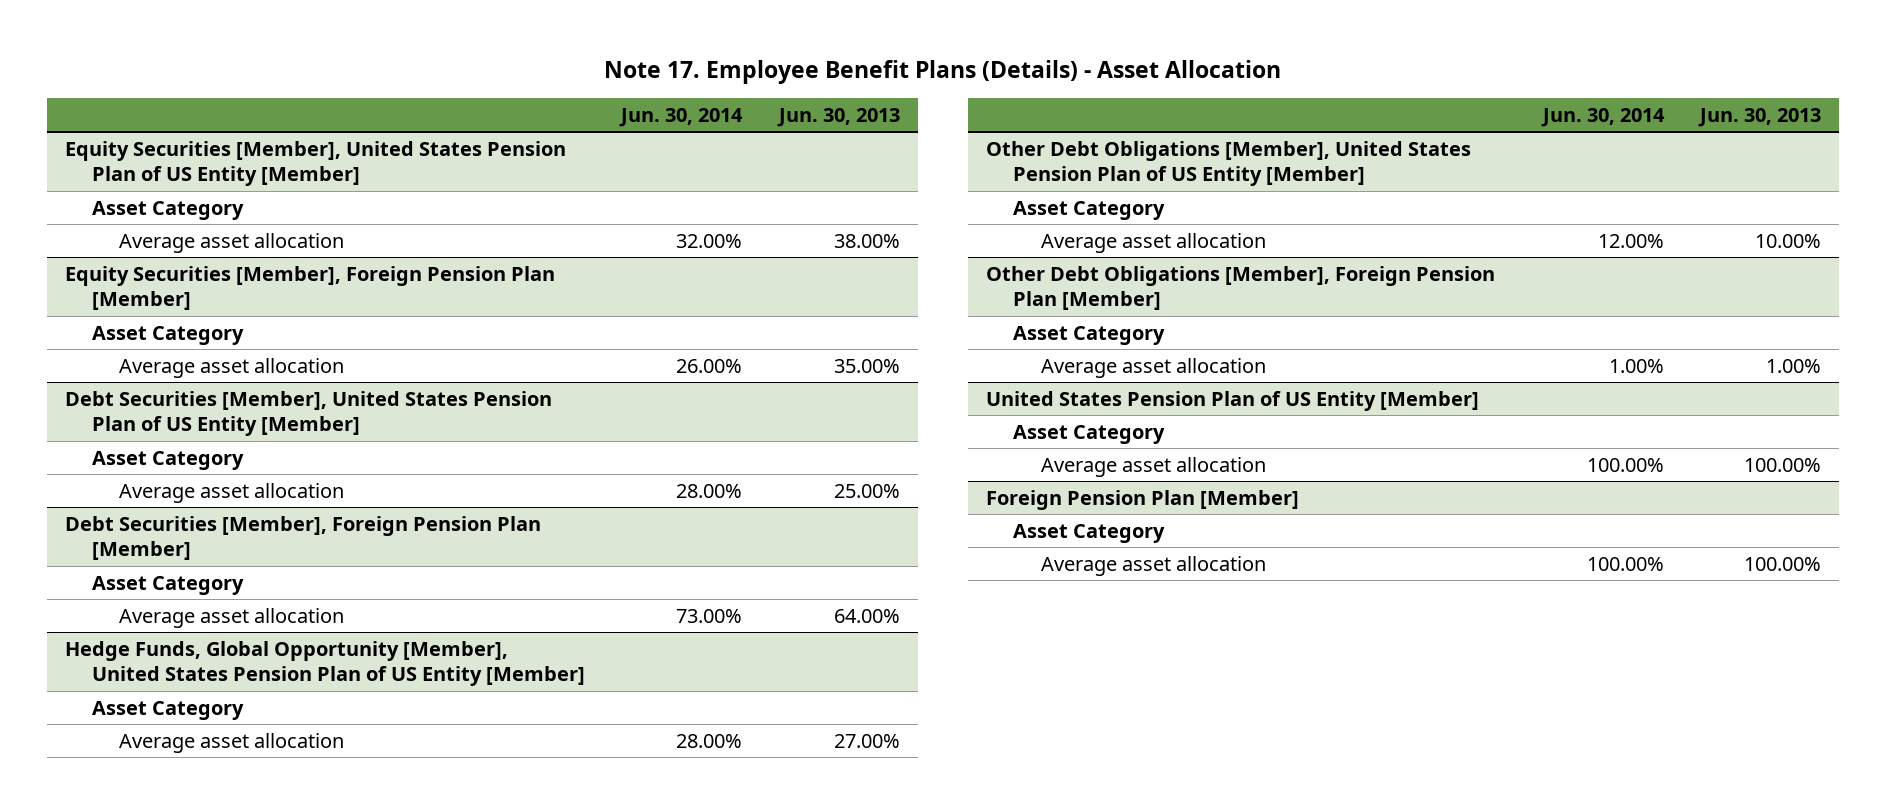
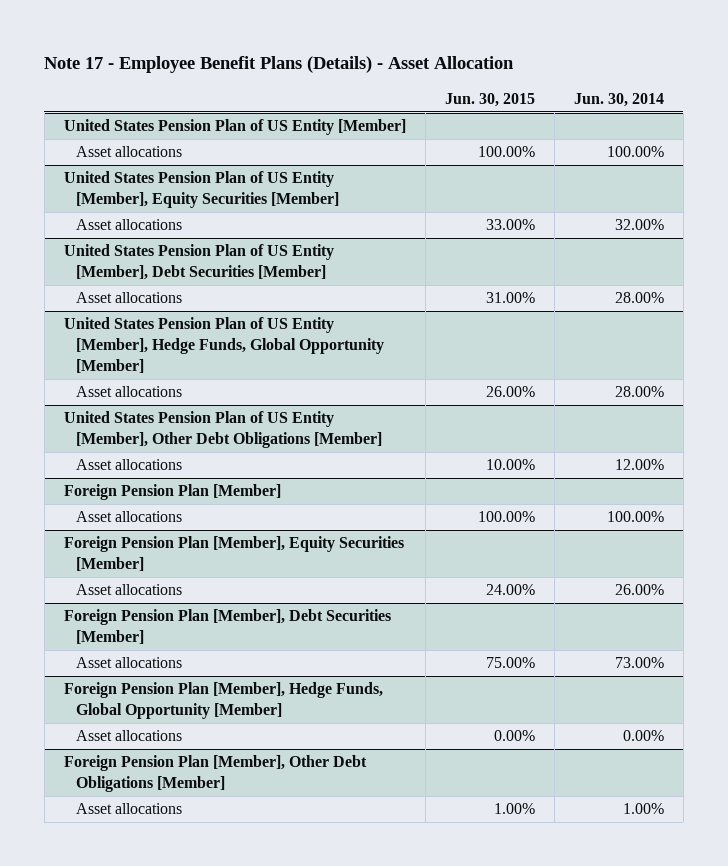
[603,60,1281,85] Note 17. Employee Benefit Plans (Details) - Asset Allocation -> [44,56,515,74] Note 17 - Employee Benefit Plans (Details) - Asset Allocation
[776,108,900,128] Jun. 30, 2013 -> none
none -> [444,92,535,107] Jun. 30, 2015
[64,140,566,187] Equity Securities [Member], United States Pension Plan of US Entity [Member] -> none
[92,200,245,220] Asset Category -> none
[119,232,345,253] Average asset allocation -> none
[64,265,555,311] Equity Securities [Member], Foreign Pension Plan [Member] -> none
[92,325,245,345] Asset Category -> none
[119,357,345,378] Average asset allocation -> none
[64,390,552,437] Debt Securities [Member], United States Pension Plan of US Entity [Member] -> none
[92,450,245,470] Asset Category -> none
[119,482,345,503] Average asset allocation -> none
[64,515,541,561] Debt Securities [Member], Foreign Pension Plan [Member] -> none
[92,575,245,595] Asset Category -> none
[119,607,345,628] Average asset allocation -> none
[64,640,586,687] Hedge Funds, Global Opportunity [Member], United States Pension Plan of US Entity [Member] -> none
[92,700,245,720] Asset Category -> none
[119,732,345,753] Average asset allocation -> none
[986,140,1472,187] Other Debt Obligations [Member], United States Pension Plan of US Entity [Member] -> none
[1013,200,1166,220] Asset Category -> none
[1040,232,1266,253] Average asset allocation -> none
[986,265,1496,311] Other Debt Obligations [Member], Foreign Pension Plan [Member] -> none
[1013,325,1166,345] Asset Category -> none
[1040,357,1266,378] Average asset allocation -> none
[1013,424,1166,444] Asset Category -> none
[1040,456,1266,477] Average asset allocation -> [76,146,183,158] Asset allocations
none -> [63,171,340,209] United States Pension Plan of US Entity [Member], Equity Securities [Member]
none -> [76,219,183,231] Asset allocations
none -> [63,244,334,281] United States Pension Plan of US Entity [Member], Debt Securities [Member]
none -> [76,292,183,304] Asset allocations
none -> [63,317,385,374] United States Pension Plan of US Entity [Member], Hedge Funds, Global Opportunity [Member]
none -> [76,386,183,398] Asset allocations
none -> [63,411,383,449] United States Pension Plan of US Entity [Member], Other Debt Obligations [Member]
none -> [76,459,183,471] Asset allocations
[1013,523,1166,543] Asset Category -> none
[1040,555,1266,576] Average asset allocation -> [76,511,183,523] Asset allocations
none -> [63,536,404,572] Foreign Pension Plan [Member], Equity Securities [Member]
none -> [76,584,183,596] Asset allocations
none -> [63,609,391,645] Foreign Pension Plan [Member], Debt Securities [Member]
none -> [76,657,183,669] Asset allocations
none -> [63,682,383,720] Foreign Pension Plan [Member], Hedge Funds, Global Opportunity [Member]
none -> [76,730,183,742] Asset allocations
none -> [63,755,367,793] Foreign Pension Plan [Member], Other Debt Obligations [Member]
none -> [76,803,183,815] Asset allocations

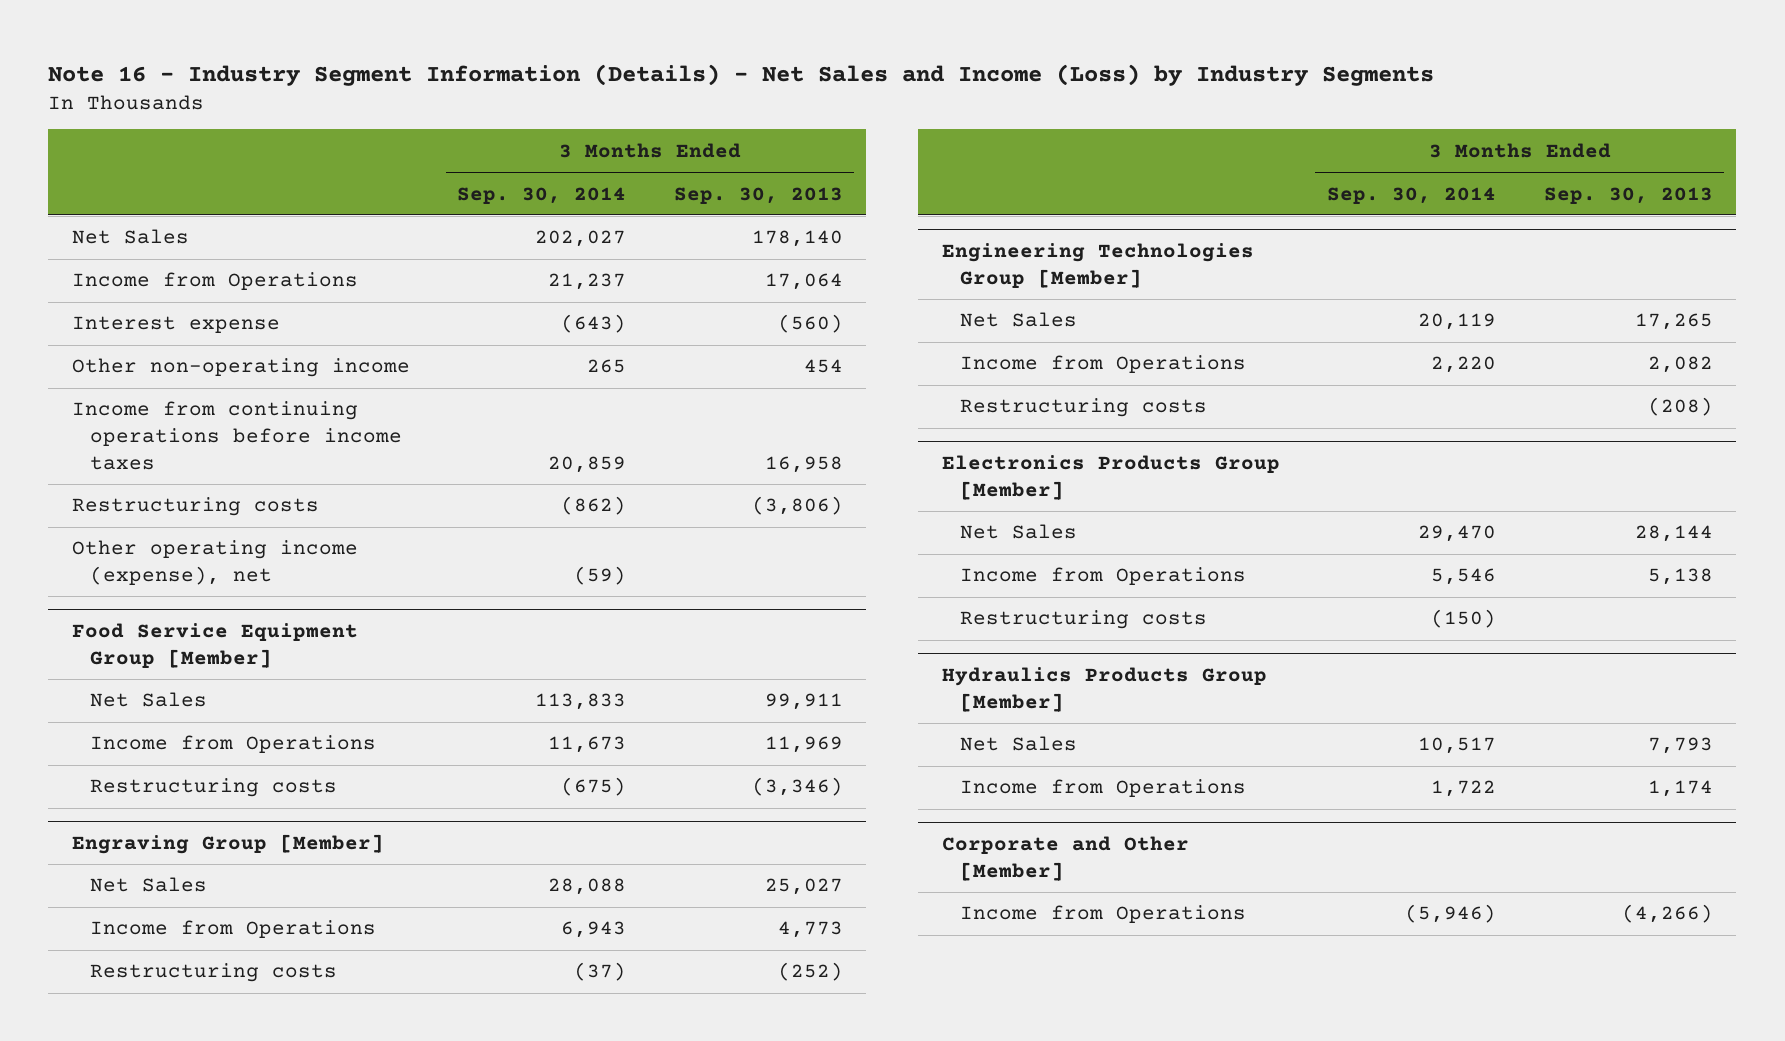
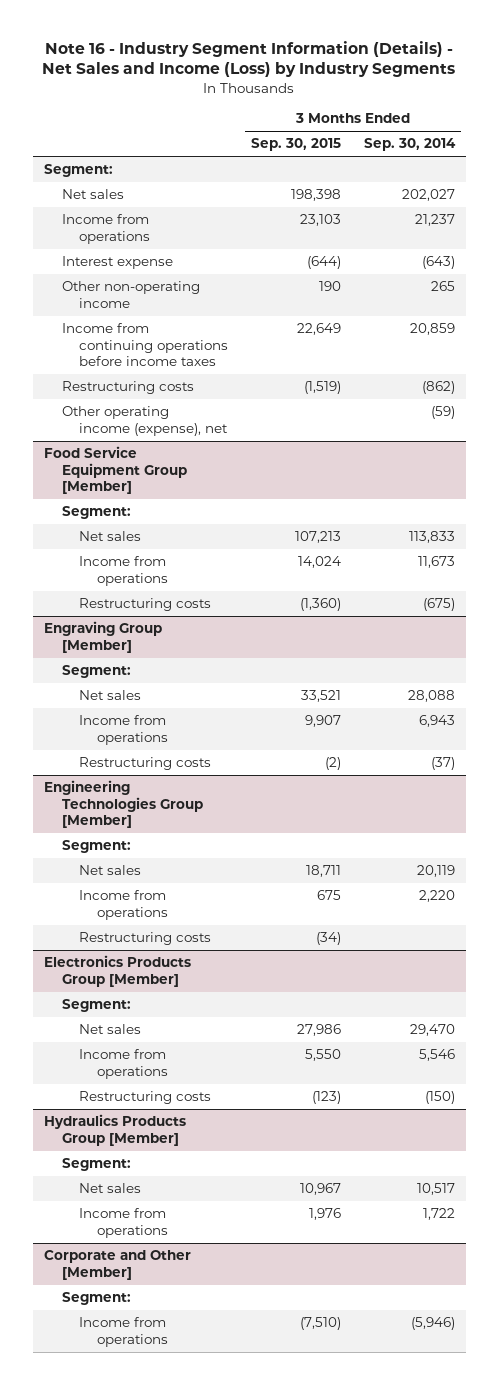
[673,186,843,204] Sep. 30, 2013 -> none
none -> [251,138,342,152] Sep. 30, 2015
none -> [44,164,114,178] Segment:
[72,229,190,245] Net Sales -> [61,189,124,200] Net sales
[72,272,359,291] Income from Operations -> [61,214,151,244] Income from operations
none -> [61,506,131,520] Segment:
[90,692,208,708] Net Sales -> [79,531,142,542] Net sales
[90,735,377,754] Income from Operations -> [79,556,169,586] Income from operations
none -> [61,665,131,679] Segment:
[90,877,208,893] Net Sales -> [79,690,142,701] Net sales
[90,920,377,939] Income from Operations -> [79,715,169,745] Income from operations
none -> [61,840,131,854] Segment:
[959,312,1077,328] Net Sales -> [79,865,142,876] Net sales
[959,355,1246,374] Income from Operations -> [79,890,169,920] Income from operations
none -> [61,999,131,1013] Segment:
[959,524,1077,540] Net Sales -> [79,1024,142,1035] Net sales
[959,567,1246,586] Income from Operations -> [79,1049,169,1079] Income from operations
none -> [61,1158,131,1172] Segment:
[959,736,1077,752] Net Sales -> [79,1183,142,1194] Net sales
[959,779,1246,798] Income from Operations -> [79,1208,169,1238] Income from operations
none -> [61,1292,131,1306] Segment:
[959,905,1246,924] Income from Operations -> [79,1317,169,1347] Income from operations

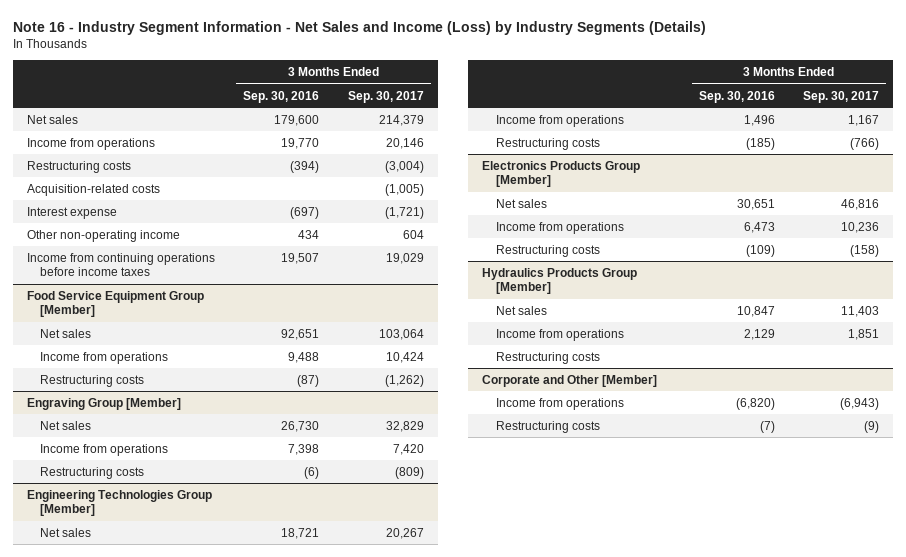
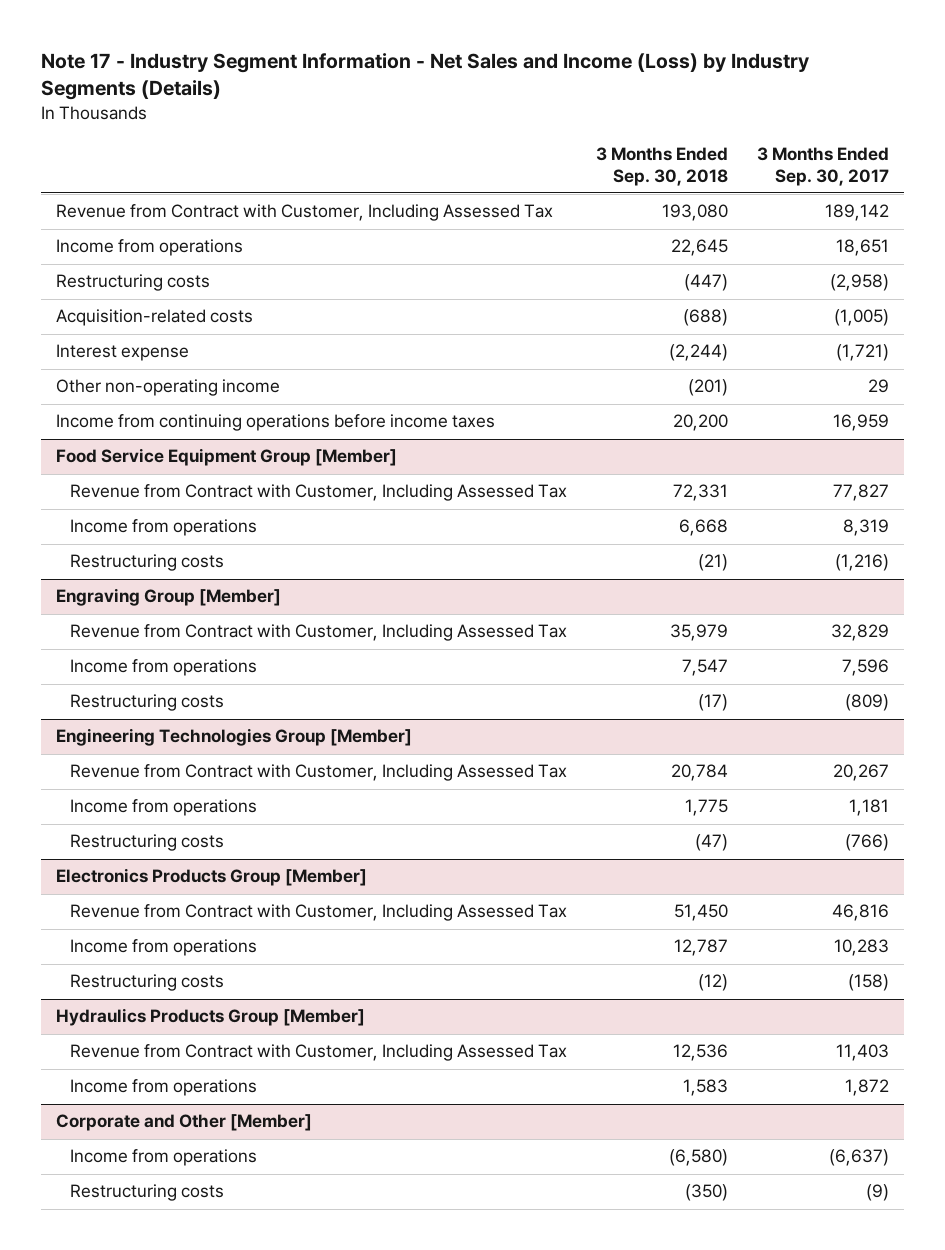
[12,20,706,35] Note 16 - Industry Segment Information - Net Sales and Income (Loss) by Industry Segments (Details) -> [41,53,810,101] Note 17 - Industry Segment Information - Net Sales and Income (Loss) by Industry Segments (Details)
[243,90,320,103] Sep. 30, 2016 -> none
none -> [595,146,728,186] 3 Months Ended Sep. 30, 2018
[27,114,79,124] Net sales -> none
none -> [55,204,553,222] Revenue from Contract with Customer, Including Assessed Tax
[385,137,424,149] 20,146 -> [836,239,890,257] 18,651
[384,160,424,173] (3,004) -> [830,274,890,292] (2,958)
[402,229,424,239] 604 -> [868,379,890,394] 29
[385,252,424,264] 19,029 -> [833,414,890,432] 16,959
[40,328,92,338] Net sales -> none
none -> [69,484,567,502] Revenue from Contract with Customer, Including Assessed Tax
[385,351,424,363] 10,424 -> [843,519,890,537] 8,319
[384,374,424,387] (1,262) -> [835,554,890,572] (1,216)
[40,420,92,430] Net sales -> [69,624,567,642] Revenue from Contract with Customer, Including Assessed Tax
[392,443,424,455] 7,420 -> [842,659,890,677] 7,596
[40,527,92,537] Net sales -> [69,764,567,782] Revenue from Contract with Customer, Including Assessed Tax
[847,114,879,126] 1,167 -> [849,799,890,817] 1,181
[495,198,547,208] Net sales -> [69,904,567,922] Revenue from Contract with Customer, Including Assessed Tax
[840,221,879,233] 10,236 -> [834,939,890,957] 10,283
[495,351,600,364] Restructuring costs -> none
[495,305,547,315] Net sales -> [69,1044,567,1062] Revenue from Contract with Customer, Including Assessed Tax
[847,328,879,340] 1,851 -> [845,1079,890,1097] 1,872
[839,397,879,410] (6,943) -> [829,1149,890,1167] (6,637)

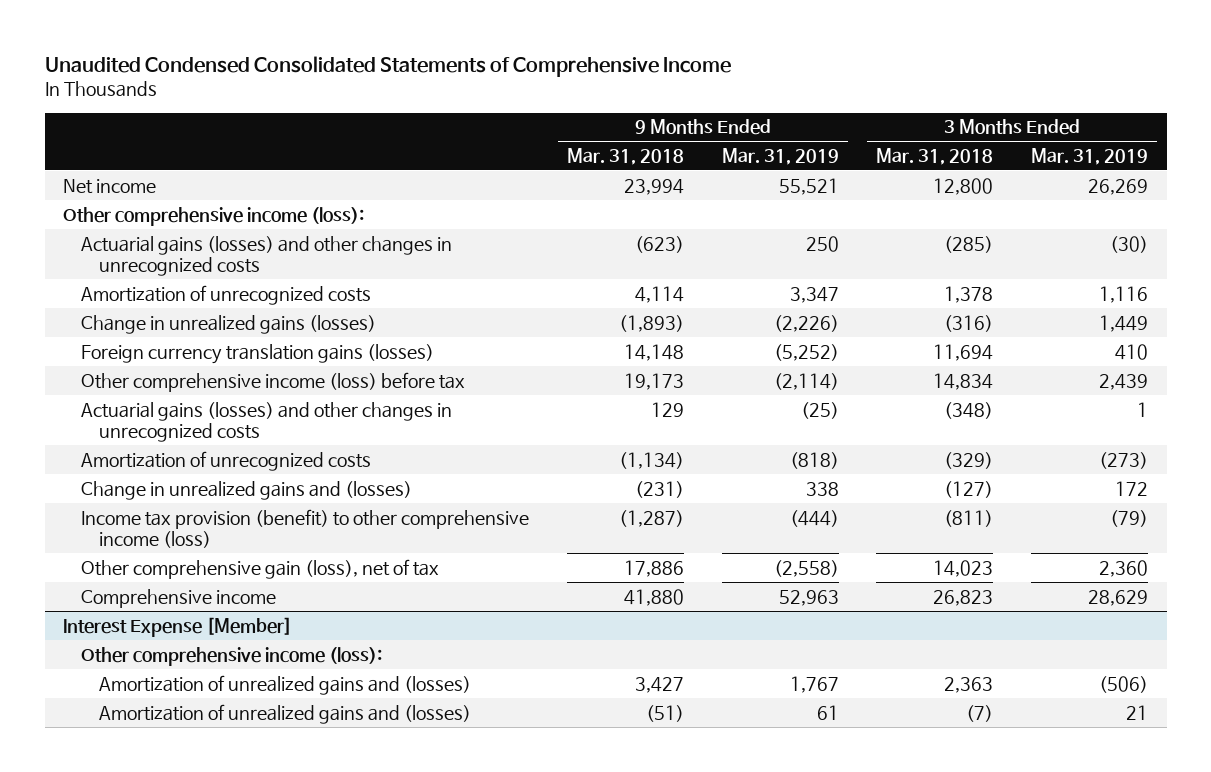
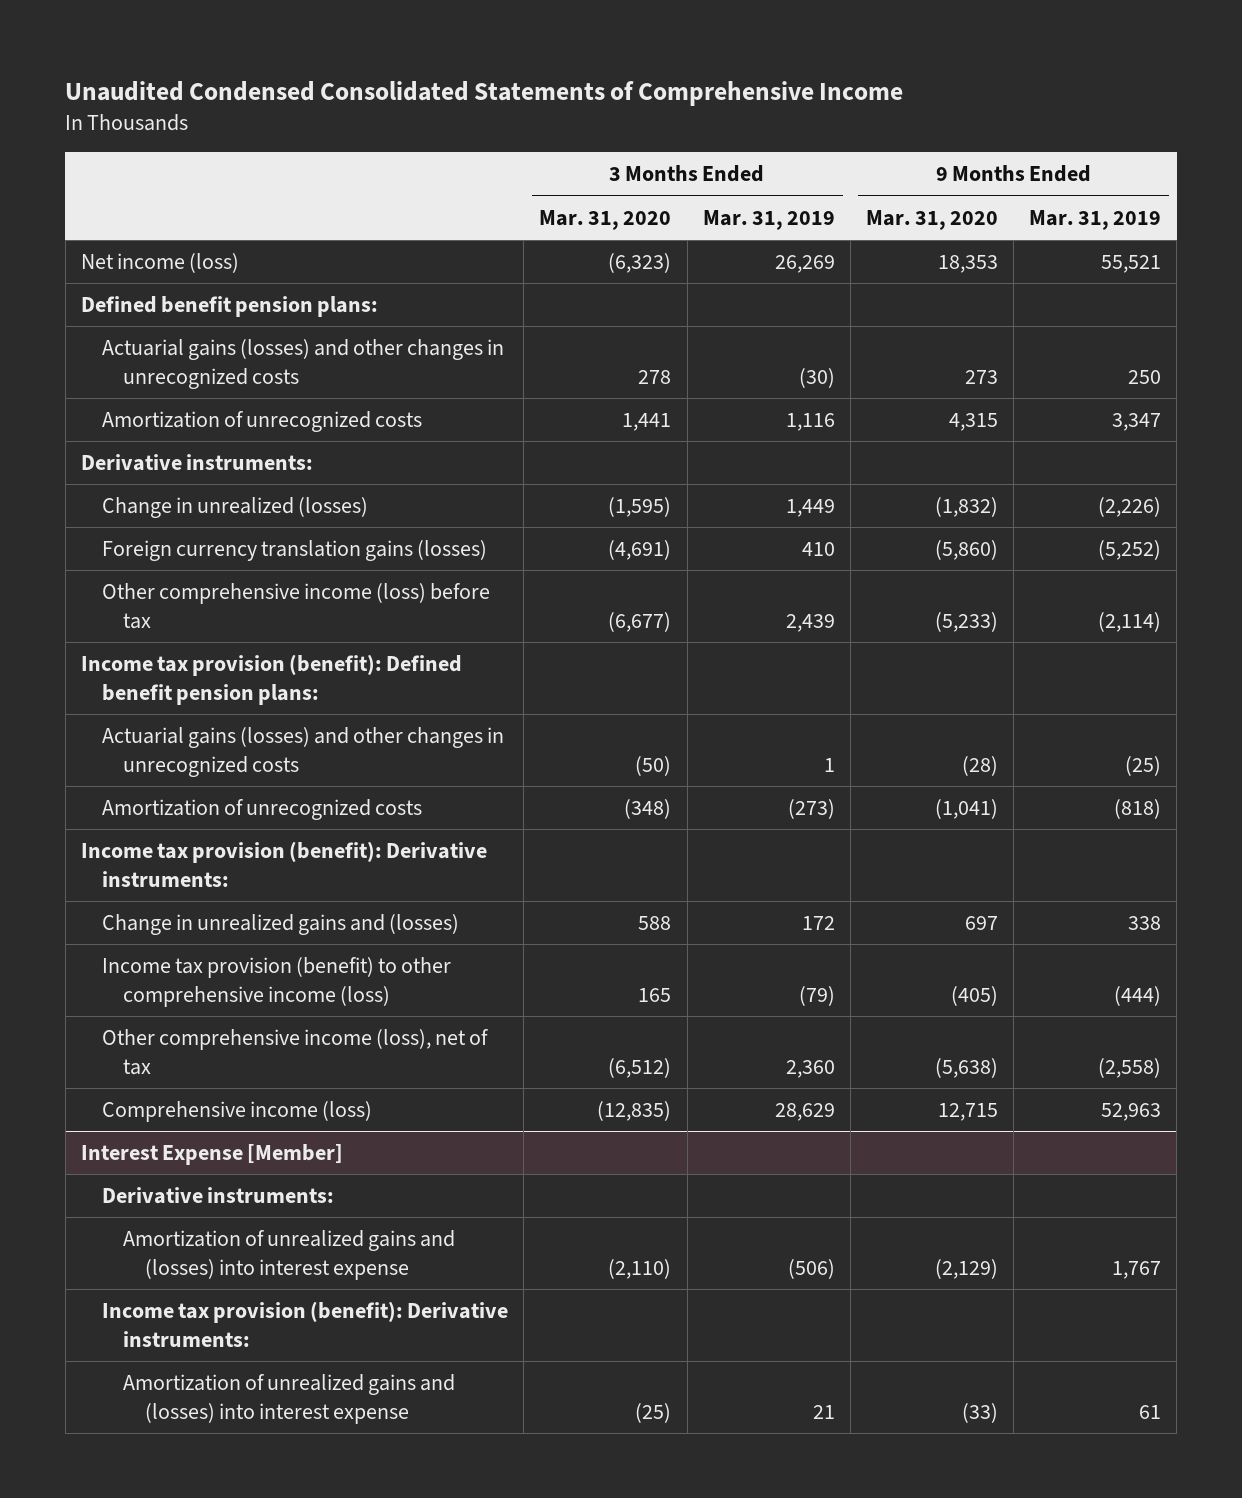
[566,147,684,165] Mar. 31, 2018 -> none
[876,147,994,165] Mar. 31, 2018 -> none
none -> [539,209,672,230] Mar. 31, 2020
none -> [865,209,998,230] Mar. 31, 2020
[63,206,365,226] Other comprehensive income (loss): -> none
[63,178,157,194] Net income -> [81,253,240,274] Net income (loss)
none -> [81,296,379,318] Defined benefit pension plans:
none -> [81,454,314,472] Derivative instruments:
[81,314,377,334] Change in unrealized gains (losses) -> [102,497,369,519] Change in unrealized (losses)
none -> [81,654,463,705] Income tax provision (benefit): Defined benefit pension plans:
none -> [81,841,488,887] Income tax provision (benefit): Derivative instruments:
[81,558,440,579] Other comprehensive gain (loss), net of tax -> [102,1029,490,1075] Other comprehensive income (loss), net of tax
[81,588,277,608] Comprehensive income -> [102,1101,373,1123] Comprehensive income (loss)
[81,646,383,666] Other comprehensive income (loss): -> none
none -> [102,1187,335,1205] Derivative instruments:
[99,674,472,695] Amortization of unrealized gains and (losses) -> [123,1230,456,1280] Amortization of unrealized gains and (losses) into interest expense
none -> [102,1301,509,1347] Income tax provision (benefit): Derivative instruments:
[99,703,472,724] Amortization of unrealized gains and (losses) -> [123,1374,456,1424] Amortization of unrealized gains and (losses) into interest expense

